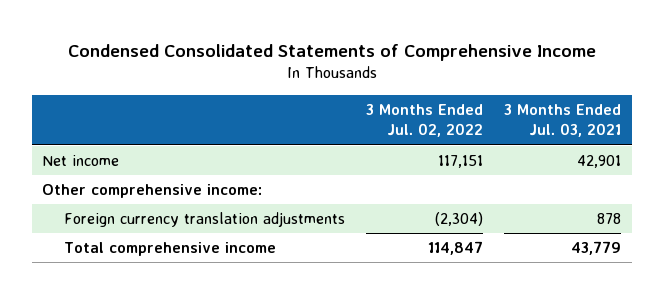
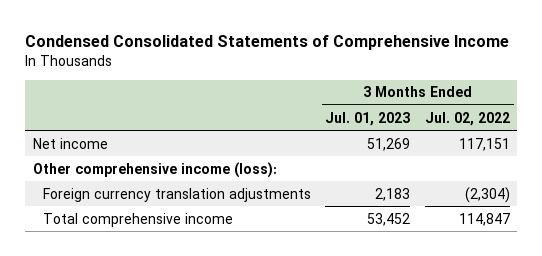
[504,103,622,138] 3 Months Ended Jul. 03, 2021 -> none
none -> [325,111,411,126] Jul. 01, 2023
[42,184,263,199] Other comprehensive income: -> [32,161,277,178] Other comprehensive income (loss):

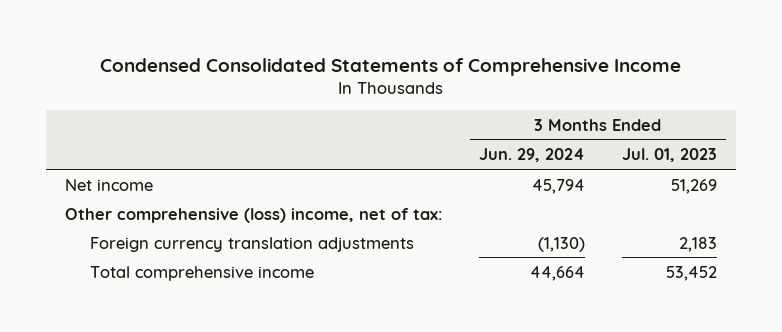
[424,111,510,126] Jul. 02, 2022 -> none
none -> [479,148,586,163] Jun. 29, 2024
[32,161,277,178] Other comprehensive income (loss): -> [64,207,443,223] Other comprehensive (loss) income, net of tax:

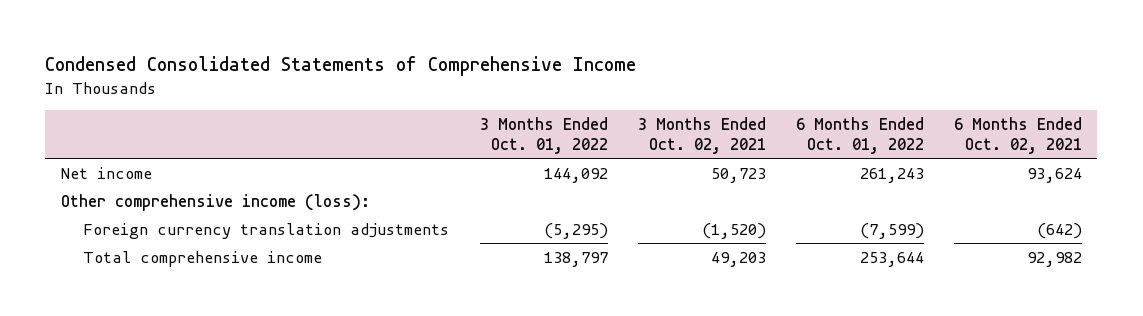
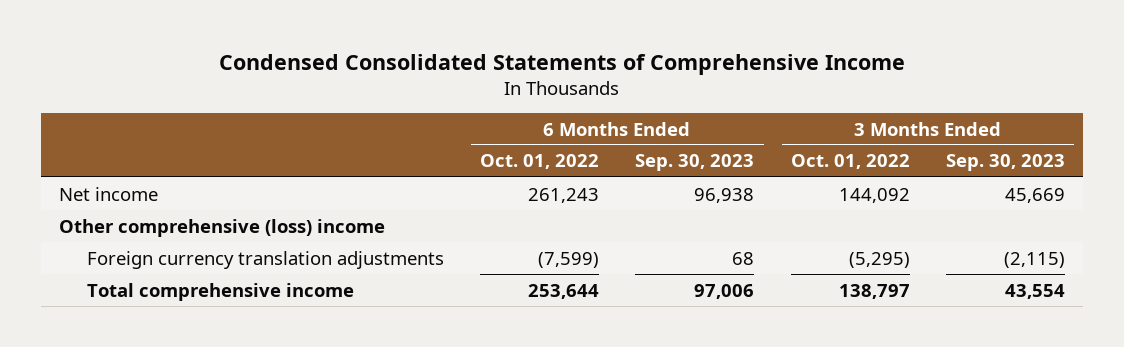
[637,116,766,154] 3 Months Ended Oct. 02, 2021 -> none
[954,116,1083,154] 6 Months Ended Oct. 02, 2021 -> none
none -> [635,154,755,172] Sep. 30, 2023
none -> [945,154,1065,172] Sep. 30, 2023
[60,193,370,211] Other comprehensive income (loss): -> [59,218,386,237] Other comprehensive (loss) income

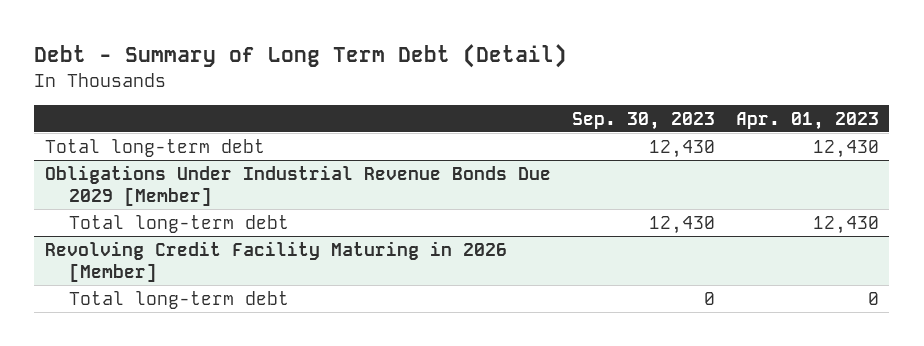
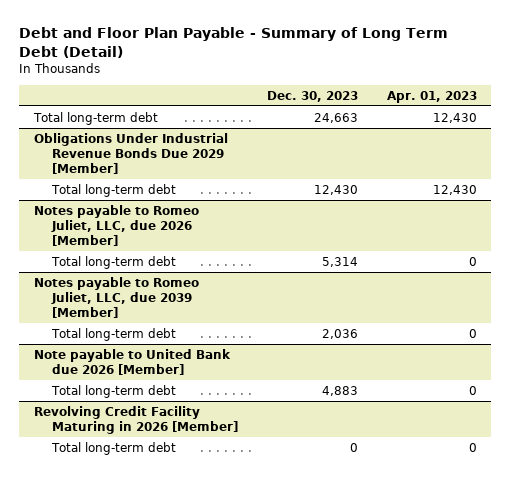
[34,44,568,69] Debt - Summary of Long Term Debt (Detail) -> [19,26,449,58] Debt and Floor Plan Payable - Summary of Long Term Debt (Detail)
[571,111,715,130] Sep. 30, 2023 -> none
none -> [266,90,358,102] Dec. 30, 2023
none -> [33,204,199,246] Notes payable to Romeo Juliet, LLC, due 2026 [Member]
none -> [50,255,176,269] Total long-term debt
none -> [33,276,199,318] Notes payable to Romeo Juliet, LLC, due 2039 [Member]
none -> [50,327,176,341] Total long-term debt
none -> [33,348,231,375] Note payable to United Bank due 2026 [Member]
none -> [50,384,176,398] Total long-term debt

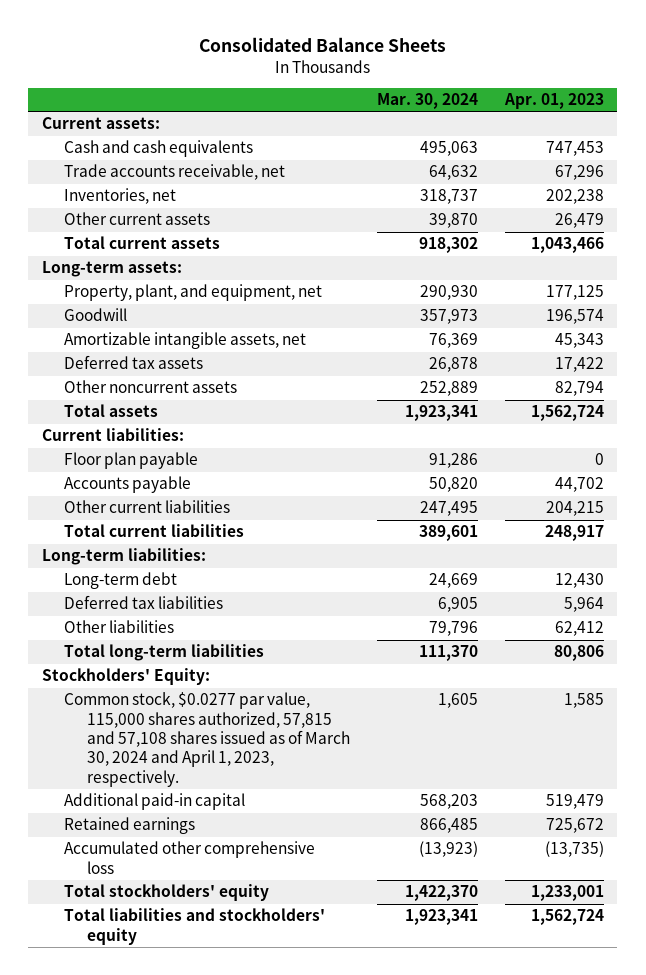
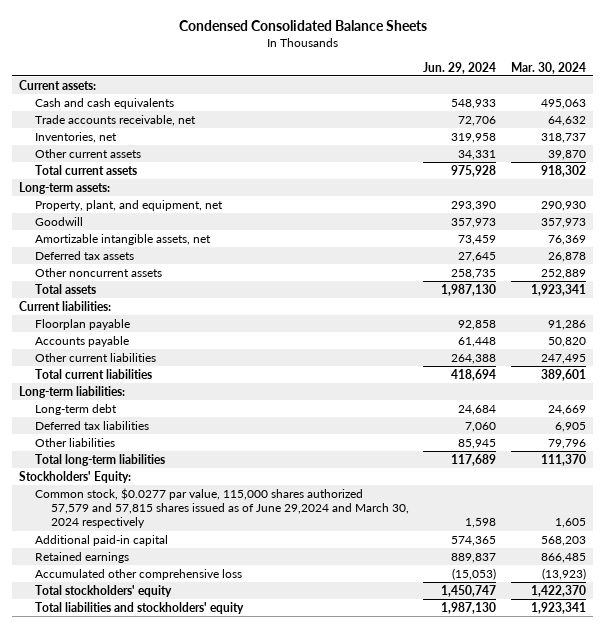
[198,36,446,52] Consolidated Balance Sheets -> [178,19,427,31] Condensed Consolidated Balance Sheets
[503,93,604,110] Apr. 01, 2023 -> none
none -> [423,61,497,74] Jun. 29, 2024
[64,452,199,470] Floor plan payable -> [35,318,131,330] Floorplan payable
[64,692,351,787] Common stock, $0.0277 par value, 115,000 shares authorized, 57,815 and 57,108 shares issued as of March 30, 2024 and April 1, 2023, respectively. -> [35,487,409,529] Common stock, $0.0277 par value, 115,000 shares authorized 57,579 and 57,815 shares issued as of June 29,2024 and March 30, 2024 respectively

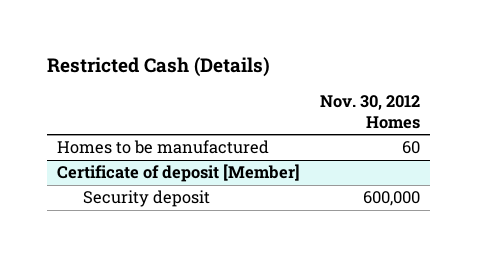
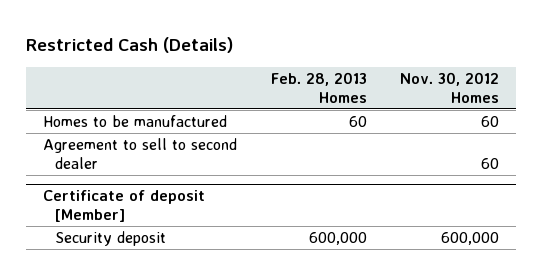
none -> [270,72,367,103] Feb. 28, 2013 Homes
none -> [43,138,238,169] Agreement to sell to second dealer

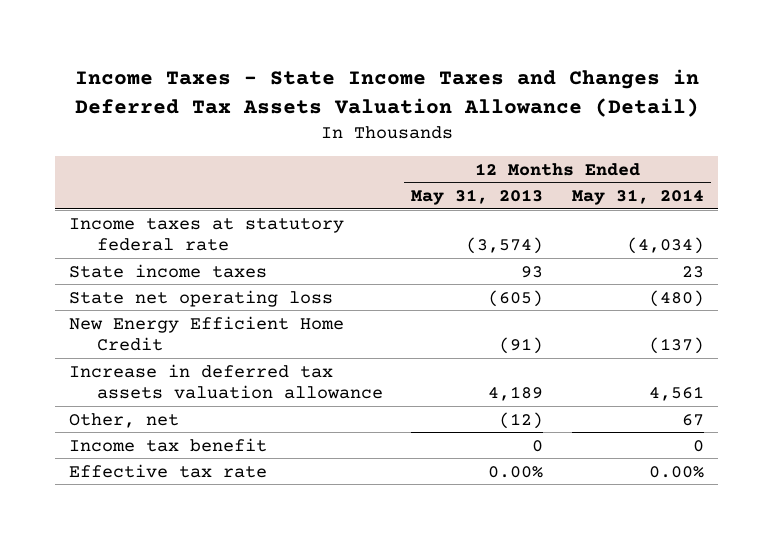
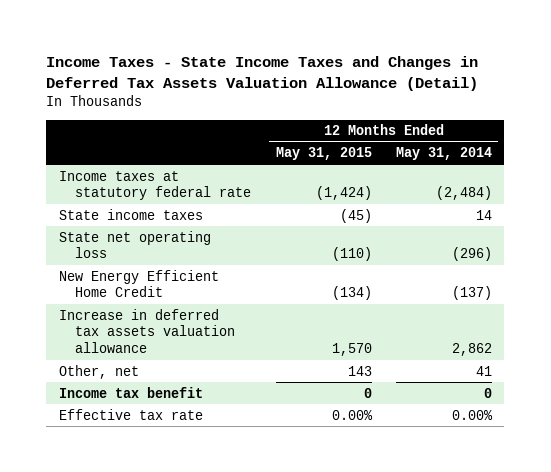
[411,189,544,206] May 31, 2013 -> none
none -> [275,147,372,161] May 31, 2015
[627,237,705,255] (4,034) -> [436,186,493,201] (2,484)
[682,265,705,278] 23 -> [476,209,493,220] 14
[649,289,705,307] (480) -> [452,247,493,262] (296)
[649,386,705,402] 4,561 -> [452,343,493,357] 2,862
[682,413,705,426] 67 -> [476,365,493,376] 41

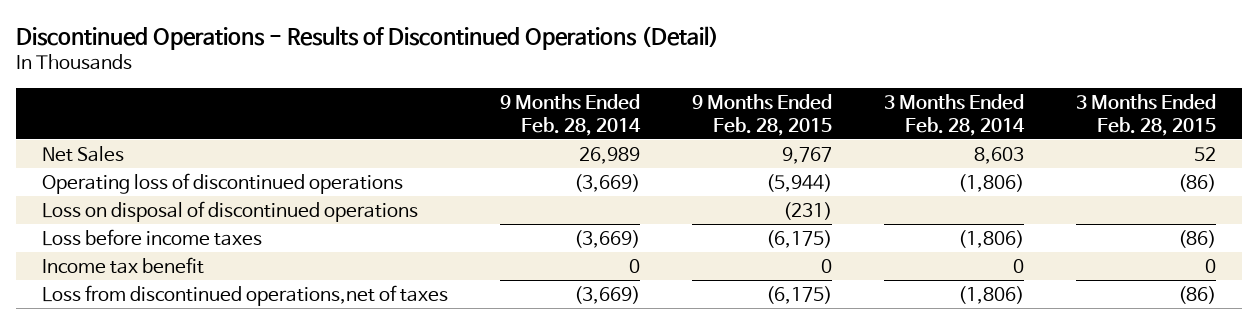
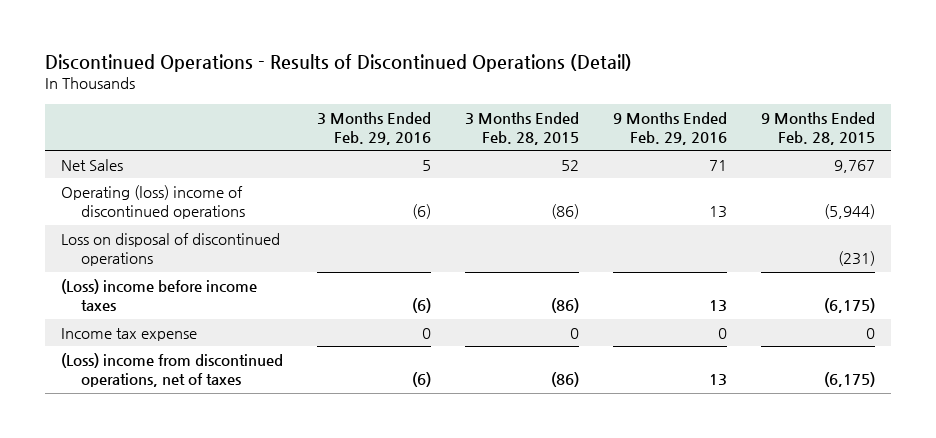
[499,93,641,136] 9 Months Ended Feb. 28, 2014 -> none
[883,93,1025,136] 3 Months Ended Feb. 28, 2014 -> none
none -> [317,111,432,146] 3 Months Ended Feb. 29, 2016
none -> [612,111,727,146] 9 Months Ended Feb. 29, 2016
[41,172,403,194] Operating loss of discontinued operations -> [61,185,246,220] Operating (loss) income of discontinued operations
[41,228,262,246] Loss before income taxes -> [61,279,258,312] (Loss) income before income taxes
[41,256,204,274] Income tax benefit -> [61,328,198,342] Income tax expense
[41,284,448,306] Loss from discontinued operations,net of taxes -> [61,353,284,388] (Loss) income from discontinued operations, net of taxes

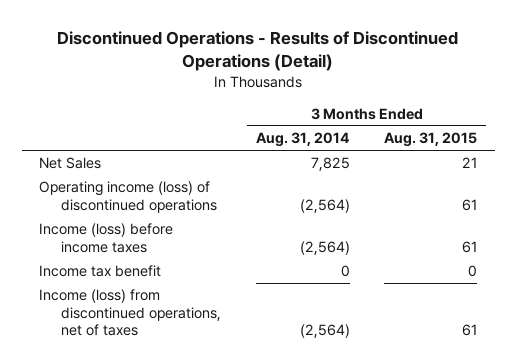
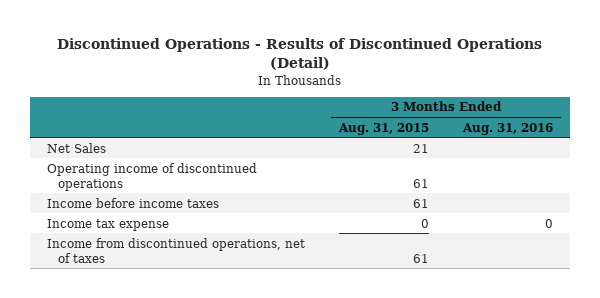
[255,132,350,148] Aug. 31, 2014 -> none
none -> [461,122,553,135] Aug. 31, 2016
[39,181,217,213] Operating income (loss) of discontinued operations -> [47,162,258,191] Operating income of discontinued operations
[39,223,174,253] Income (loss) before income taxes -> [47,197,220,208] Income before income taxes
[39,265,162,278] Income tax benefit -> [47,218,170,231] Income tax expense
[39,289,221,336] Income (loss) from discontinued operations, net of taxes -> [47,237,306,263] Income from discontinued operations, net of taxes

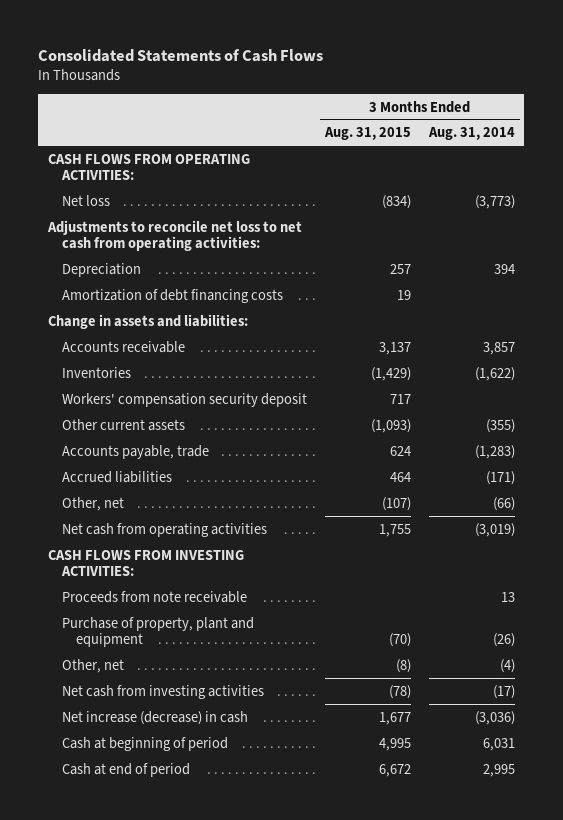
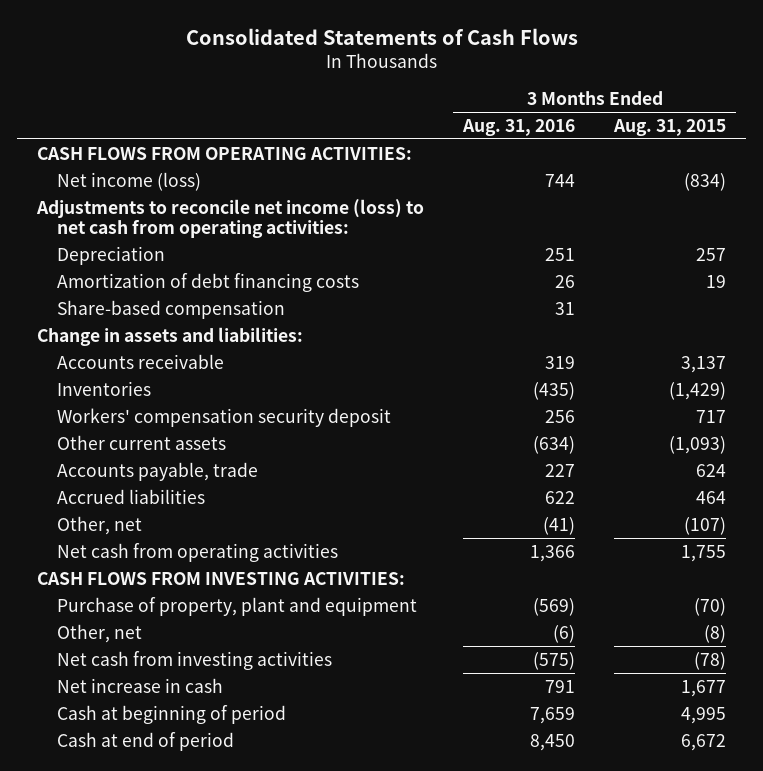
[428,127,516,141] Aug. 31, 2014 -> none
none -> [462,118,576,136] Aug. 31, 2016
[61,194,110,206] Net loss -> [57,171,202,191] Net income (loss)
[46,219,302,252] Adjustments to reconcile net loss to net cash from operating activities: -> [36,198,425,239] Adjustments to reconcile net income (loss) to net cash from operating activities:
none -> [57,299,286,319] Share-based compensation
[61,590,247,603] Proceeds from note receivable -> none
[61,710,248,725] Net increase (decrease) in cash -> [57,677,224,693] Net increase in cash

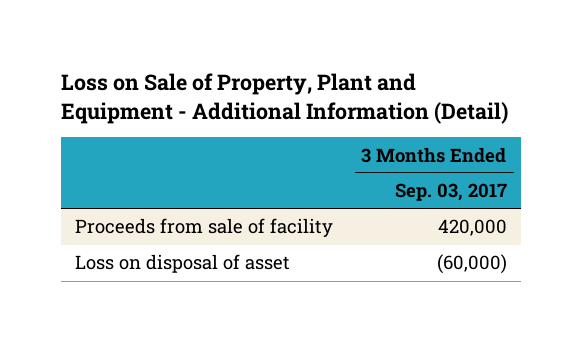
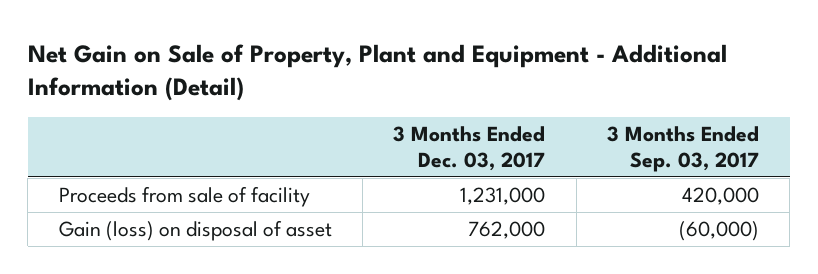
[61,72,509,124] Loss on Sale of Property, Plant and Equipment - Additional Information (Detail) -> [27,43,727,102] Net Gain on Sale of Property, Plant and Equipment - Additional Information (Detail)
none -> [393,125,546,172] 3 Months Ended Dec. 03, 2017
[75,254,291,274] Loss on disposal of asset -> [58,219,332,241] Gain (loss) on disposal of asset

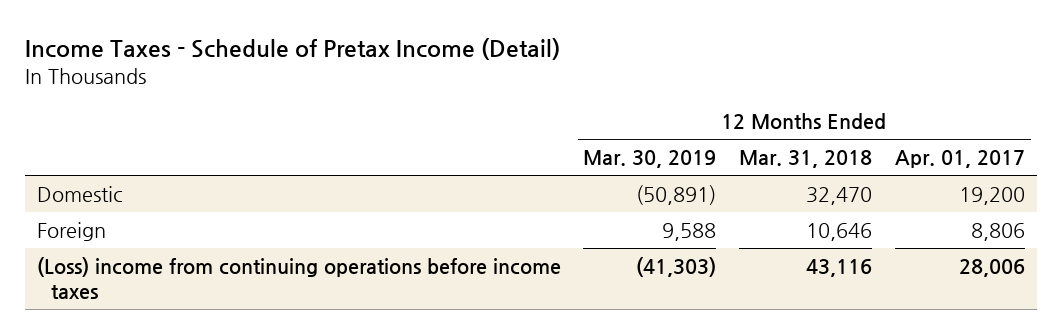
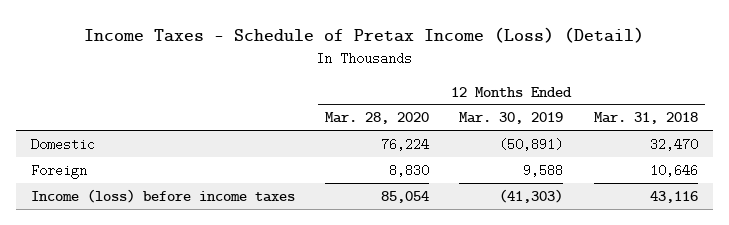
[25,38,561,61] Income Taxes - Schedule of Pretax Income (Detail) -> [84,27,645,44] Income Taxes - Schedule of Pretax Income (Loss) (Detail)
[895,150,1026,169] Apr. 01, 2017 -> none
none -> [325,112,430,125] Mar. 28, 2020
[36,257,561,299] (Loss) income from continuing operations before income taxes -> [31,188,296,203] Income (loss) before income taxes

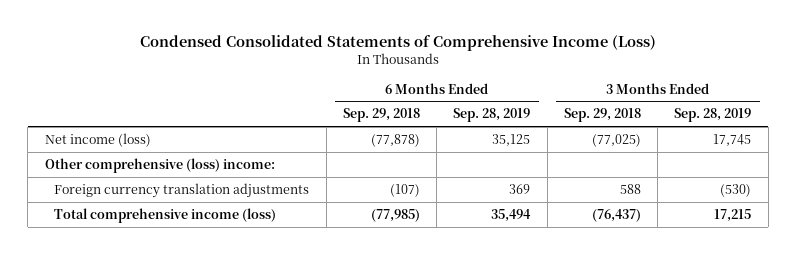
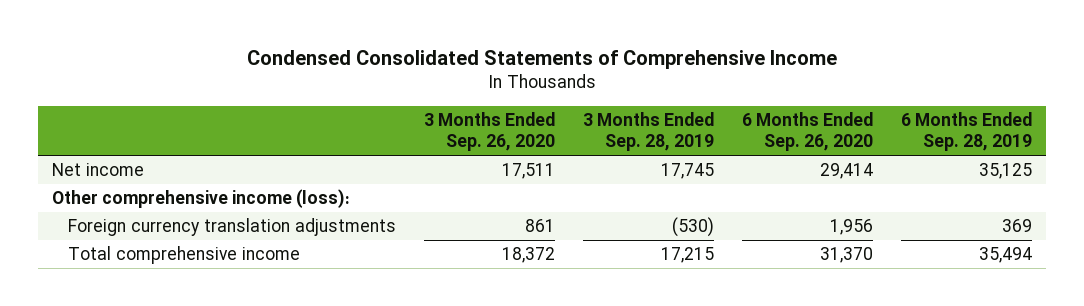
[140,35,657,52] Condensed Consolidated Statements of Comprehensive Income (Loss) -> [247,49,838,69] Condensed Consolidated Statements of Comprehensive Income
[342,108,420,123] Sep. 29, 2018 -> none
[563,108,641,123] Sep. 29, 2018 -> none
none -> [423,112,555,152] 3 Months Ended Sep. 26, 2020
none -> [741,112,873,152] 6 Months Ended Sep. 26, 2020
[44,132,151,147] Net income (loss) -> [51,163,144,177] Net income
[44,157,275,173] Other comprehensive (loss) income: -> [51,189,350,209] Other comprehensive income (loss):
[54,207,277,223] Total comprehensive income (loss) -> [67,246,300,265] Total comprehensive income

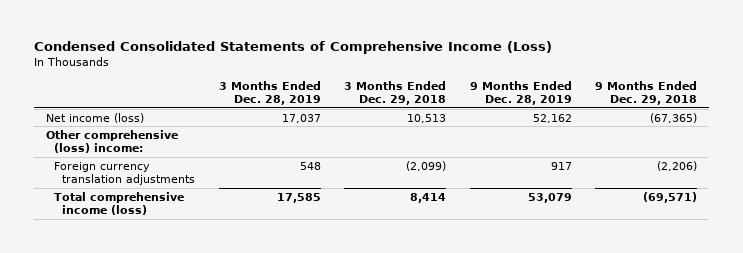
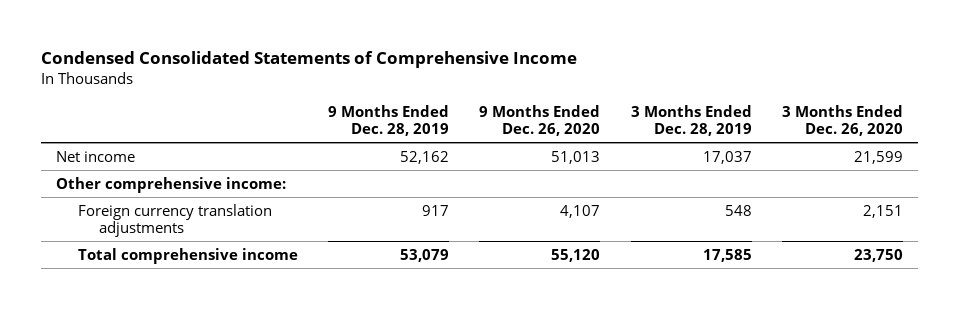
[34,41,553,55] Condensed Consolidated Statements of Comprehensive Income (Loss) -> [41,50,578,68] Condensed Consolidated Statements of Comprehensive Income
[344,81,447,106] 3 Months Ended Dec. 29, 2018 -> none
[595,81,698,106] 9 Months Ended Dec. 29, 2018 -> none
none -> [479,104,601,137] 9 Months Ended Dec. 26, 2020
none -> [781,104,903,137] 3 Months Ended Dec. 26, 2020
[45,112,144,123] Net income (loss) -> [56,150,136,162] Net income
[45,129,178,154] Other comprehensive (loss) income: -> [56,176,287,193] Other comprehensive income:
[54,191,185,216] Total comprehensive income (loss) -> [77,247,298,264] Total comprehensive income

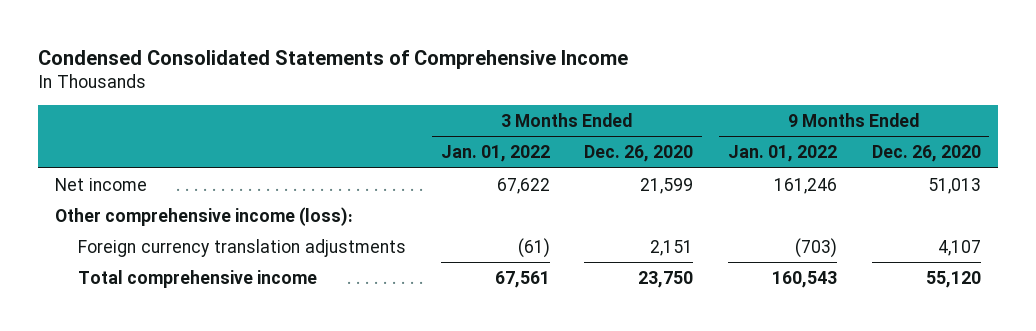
[328,104,450,137] 9 Months Ended Dec. 28, 2019 -> none
[630,104,752,137] 3 Months Ended Dec. 28, 2019 -> none
none -> [440,145,550,163] Jan. 01, 2022
none -> [728,145,838,163] Jan. 01, 2022
[56,176,287,193] Other comprehensive income: -> [55,206,354,226] Other comprehensive income (loss):

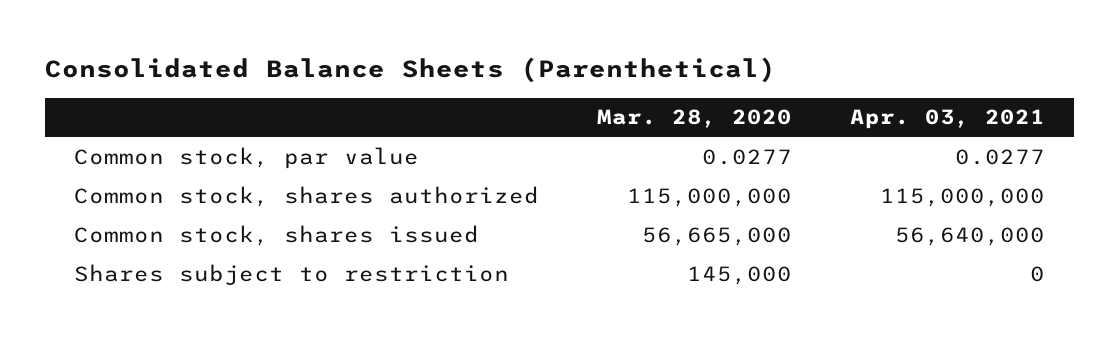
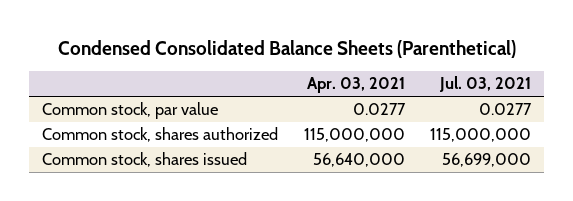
[45,57,777,84] Consolidated Balance Sheets (Parenthetical) -> [57,39,516,58] Condensed Consolidated Balance Sheets (Parenthetical)
[597,109,793,129] Mar. 28, 2020 -> none
none -> [439,76,532,93] Jul. 03, 2021
[74,263,510,285] Shares subject to restriction -> none

